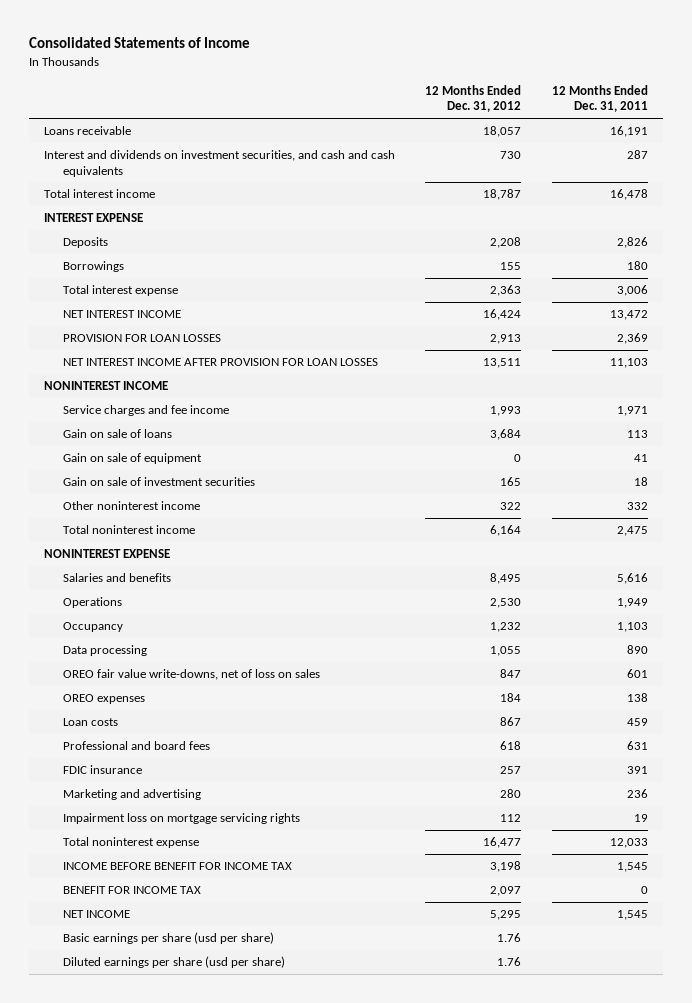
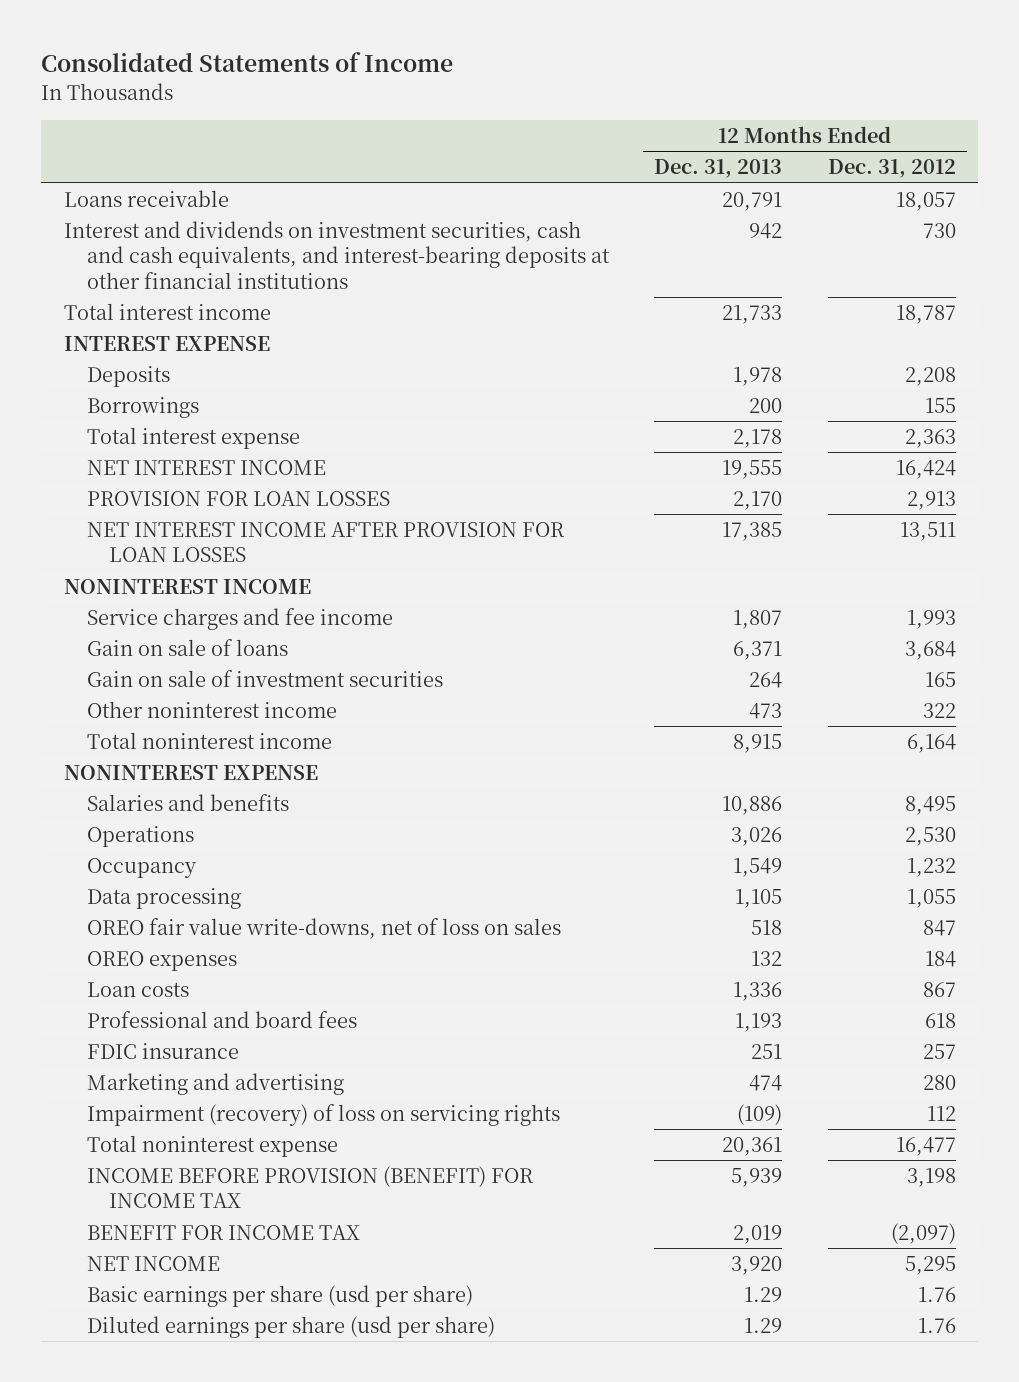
[551,84,648,113] 12 Months Ended Dec. 31, 2011 -> none
none -> [654,159,783,179] Dec. 31, 2013
[43,150,395,177] Interest and dividends on investment securities, and cash and cash equivalents -> [63,221,610,289] Interest and dividends on investment securities, cash and cash equivalents, and interest-bearing deposits at other financial institutions
[63,453,203,465] Gain on sale of equipment -> none
[63,813,301,825] Impairment loss on mortgage servicing rights -> [86,1104,560,1127] Impairment (recovery) of loss on servicing rights
[63,862,293,871] INCOME BEFORE BENEFIT FOR INCOME TAX -> [86,1166,533,1209] INCOME BEFORE PROVISION (BENEFIT) FOR INCOME TAX
[490,886,522,897] 2,097 -> [890,1223,956,1245] (2,097)

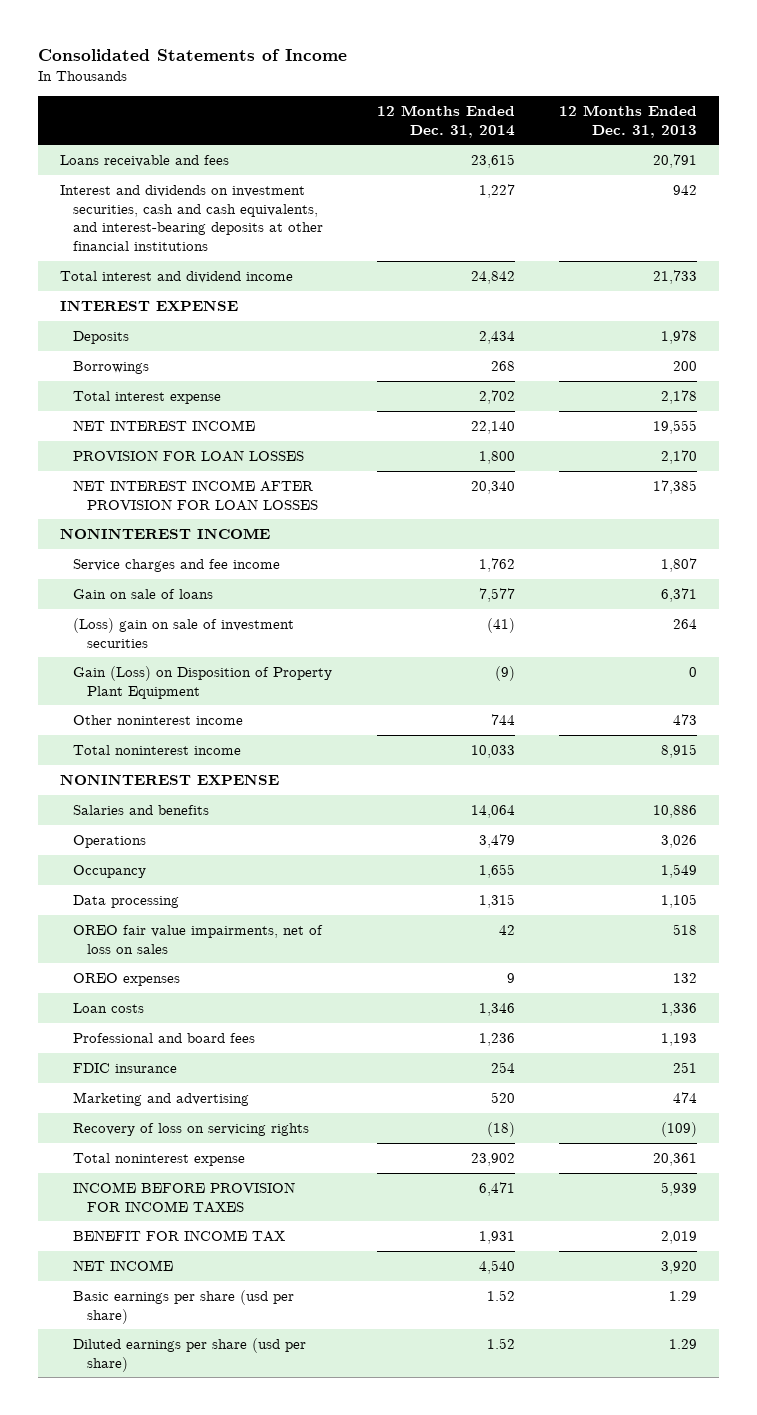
[827,159,956,179] Dec. 31, 2012 -> none
none -> [376,105,515,138] 12 Months Ended Dec. 31, 2014
[63,190,229,208] Loans receivable -> [59,154,229,167] Loans receivable and fees
[63,303,271,321] Total interest income -> [59,270,293,283] Total interest and dividend income
[86,670,443,688] Gain on sale of investment securities -> [73,617,295,648] (Loss) gain on sale of investment securities
none -> [73,665,333,699] Gain (Loss) on Disposition of Property Plant Equipment
[86,918,561,940] OREO fair value write-downs, net of loss on sales -> [73,924,324,954] OREO fair value impairments, net of loss on sales
[86,1104,560,1127] Impairment (recovery) of loss on servicing rights -> [73,1122,310,1136] Recovery of loss on servicing rights
[86,1166,533,1209] INCOME BEFORE PROVISION (BENEFIT) FOR INCOME TAX -> [73,1181,296,1213] INCOME BEFORE PROVISION FOR INCOME TAXES

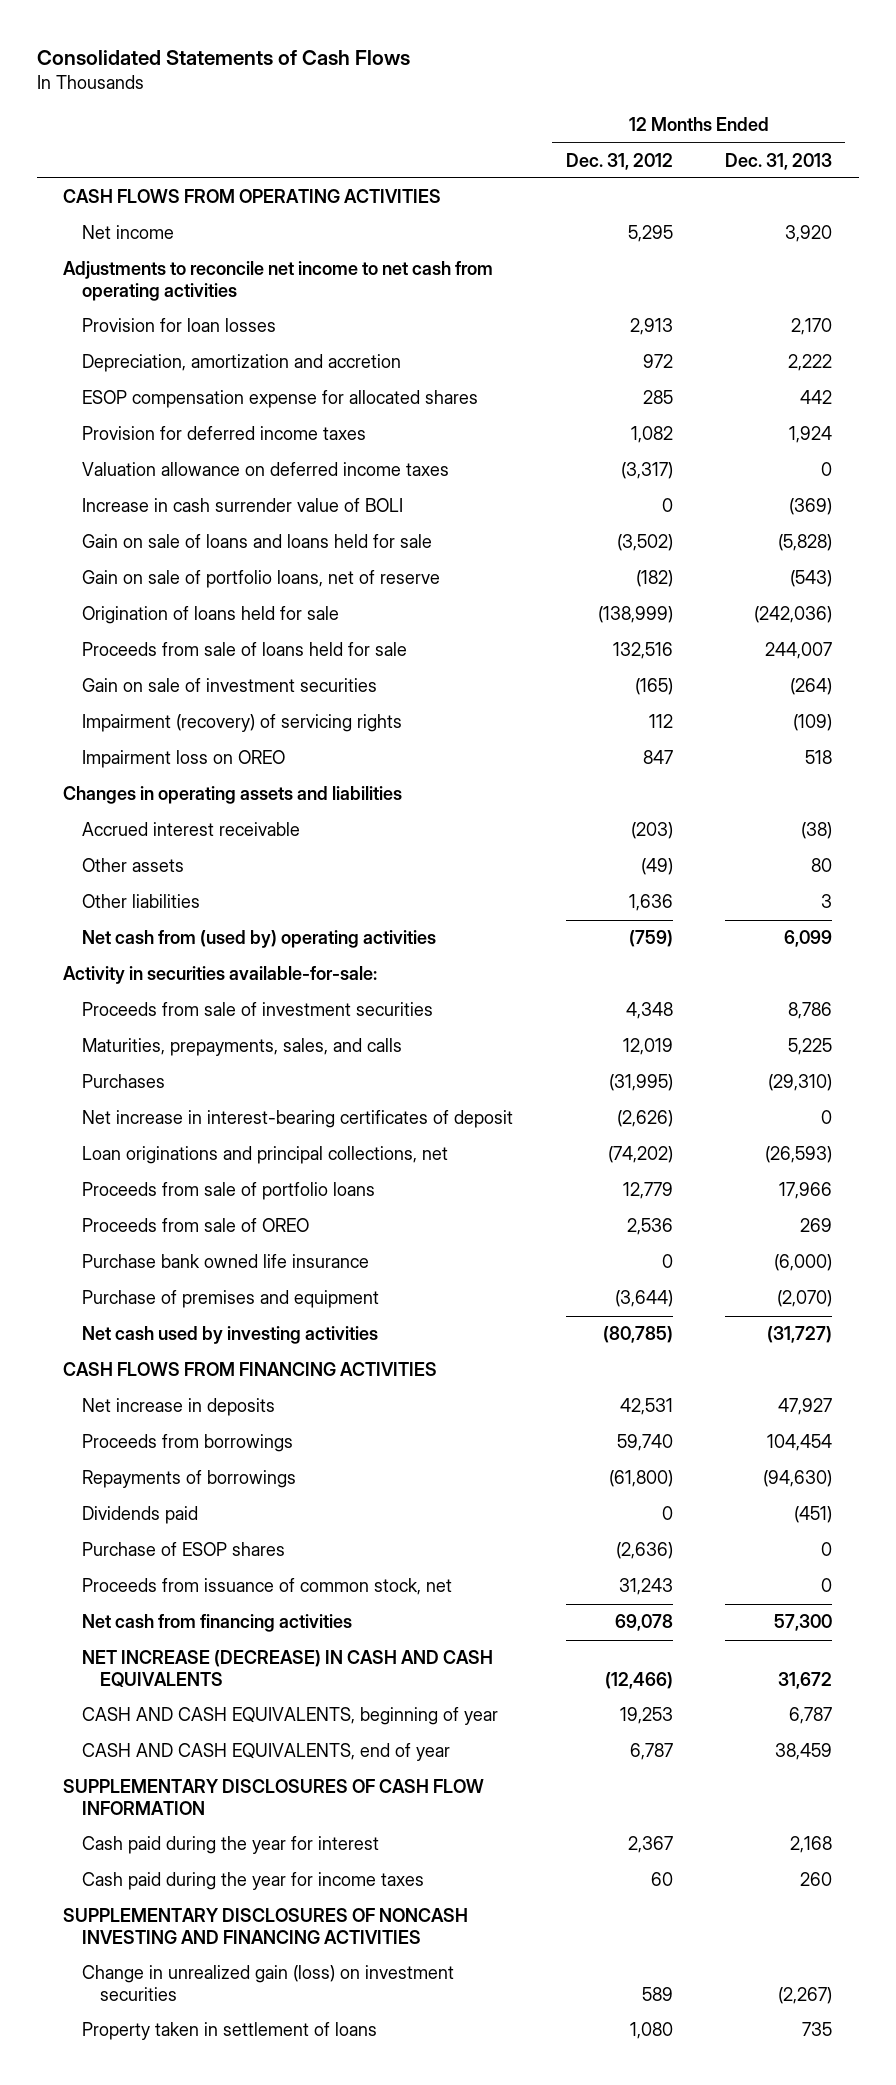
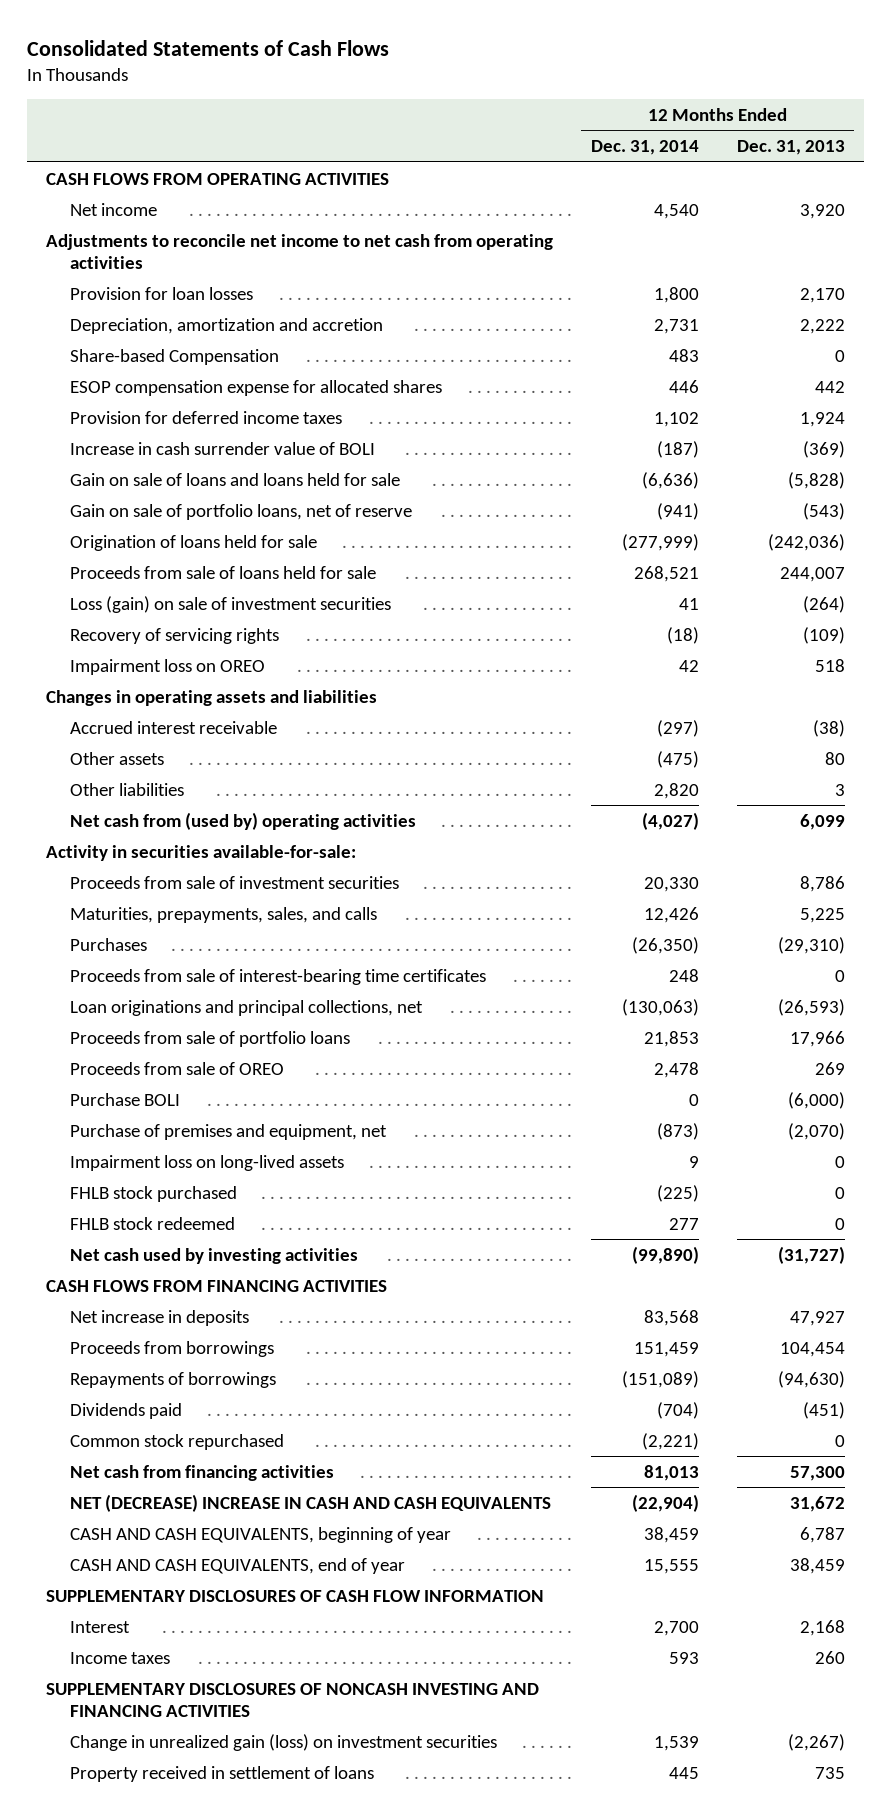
[565,152,673,170] Dec. 31, 2012 -> none
none -> [590,140,699,156] Dec. 31, 2014
none -> [70,348,280,365] Share-based Compensation
[81,462,449,477] Valuation allowance on deferred income taxes -> none
[81,678,377,693] Gain on sale of investment securities -> [70,595,392,613] Loss (gain) on sale of investment securities
[81,714,402,733] Impairment (recovery) of servicing rights -> [70,627,280,644] Recovery of servicing rights
[81,1110,513,1129] Net increase in interest-bearing certificates of deposit -> none
none -> [70,968,487,985] Proceeds from sale of interest-bearing time certificates
[81,1254,369,1269] Purchase bank owned life insurance -> [70,1092,181,1106] Purchase BOLI
[81,1290,379,1309] Purchase of premises and equipment -> [70,1123,388,1140] Purchase of premises and equipment, net
none -> [70,1154,345,1171] Impairment loss on long-lived assets
none -> [70,1185,238,1202] FHLB stock purchased
none -> [70,1216,236,1230] FHLB stock redeemed
[81,1542,285,1557] Purchase of ESOP shares -> none
[81,1578,452,1596] Proceeds from issuance of common stock, net -> none
none -> [70,1433,285,1450] Common stock repurchased
[81,1650,493,1687] NET INCREASE (DECREASE) IN CASH AND CASH EQUIVALENTS -> [70,1493,552,1512] NET (DECREASE) INCREASE IN CASH AND CASH EQUIVALENTS
[81,1836,379,1855] Cash paid during the year for interest -> [70,1620,131,1633] Interest
[81,1872,424,1891] Cash paid during the year for income taxes -> [70,1651,171,1664] Income taxes
[81,2022,377,2041] Property taken in settlement of loans -> [70,1765,375,1782] Property received in settlement of loans

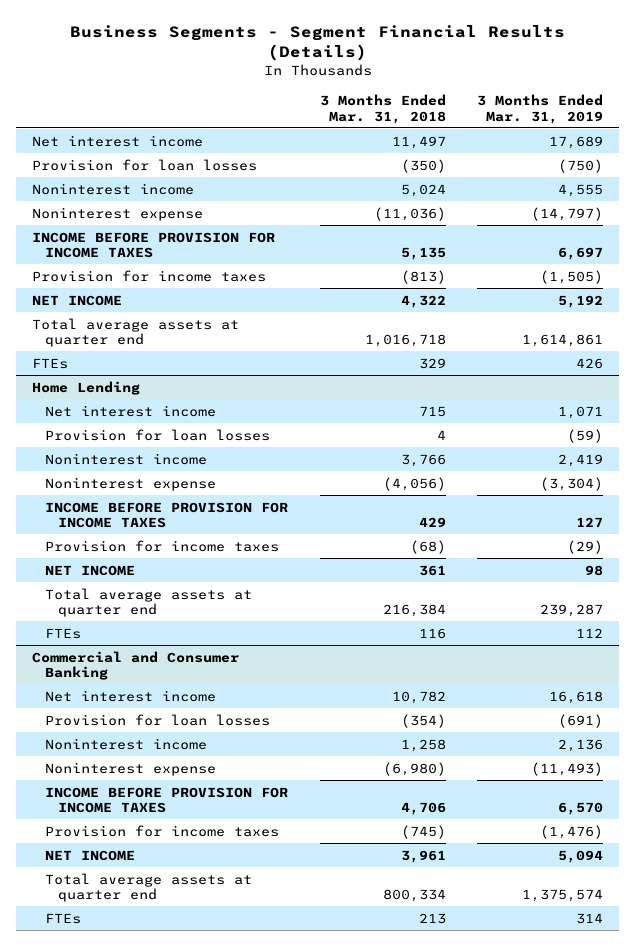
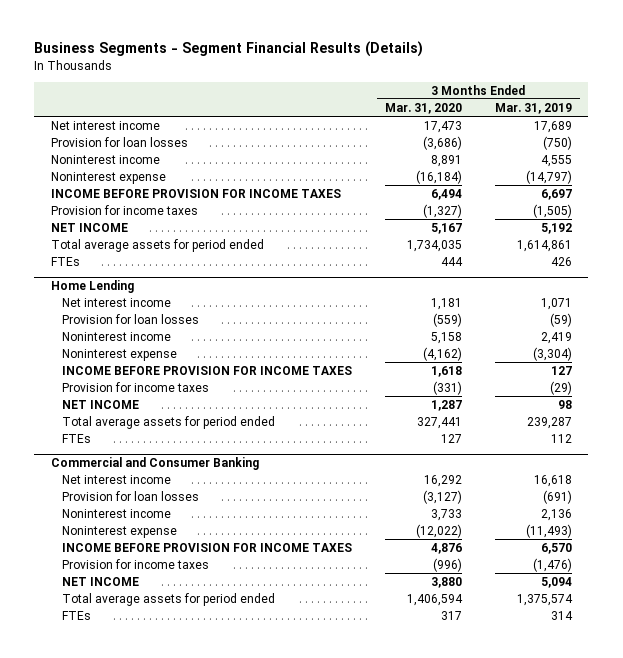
[319,94,446,124] 3 Months Ended Mar. 31, 2018 -> none
none -> [384,102,462,114] Mar. 31, 2020
[32,317,240,348] Total average assets at quarter end -> [50,238,264,252] Total average assets for period ended
[44,587,252,618] Total average assets at quarter end -> [61,415,275,429] Total average assets for period ended
[44,872,252,903] Total average assets at quarter end -> [61,592,275,606] Total average assets for period ended

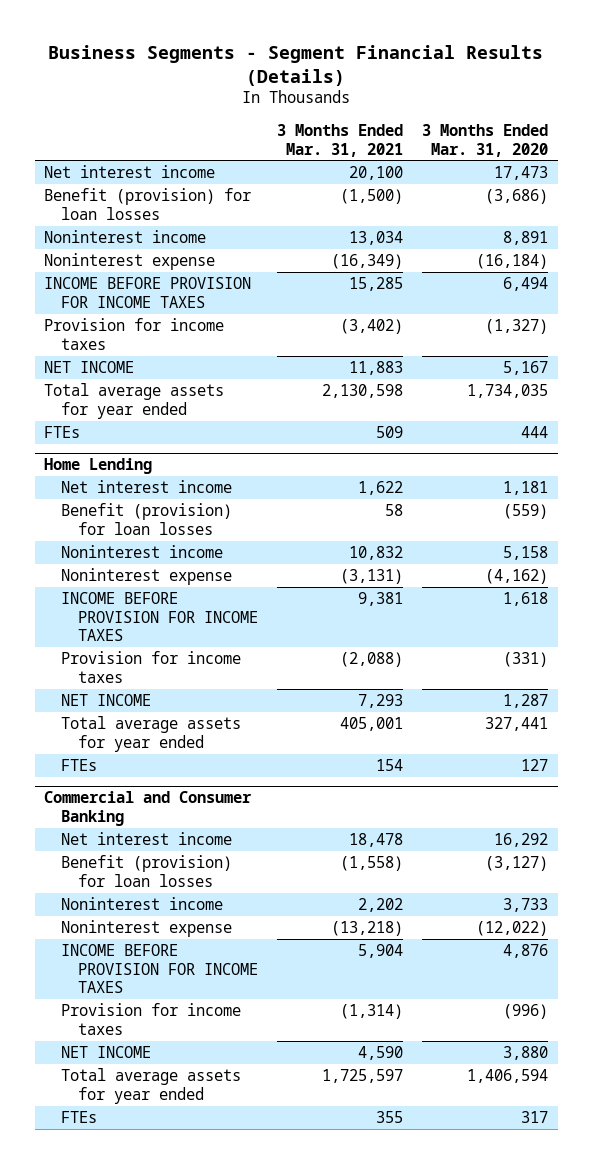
[494,102,572,114] Mar. 31, 2019 -> none
none -> [277,123,404,157] 3 Months Ended Mar. 31, 2021
[50,136,188,147] Provision for loan losses -> [44,187,252,220] Benefit (provision) for loan losses
[50,238,264,252] Total average assets for period ended -> [44,382,225,419] Total average assets for year ended
[61,313,199,324] Provision for loan losses -> [61,502,233,535] Benefit (provision) for loan losses
[61,415,275,429] Total average assets for period ended -> [61,715,242,752] Total average assets for year ended
[61,490,199,501] Provision for loan losses -> [61,854,233,887] Benefit (provision) for loan losses
[61,592,275,606] Total average assets for period ended -> [61,1067,242,1104] Total average assets for year ended

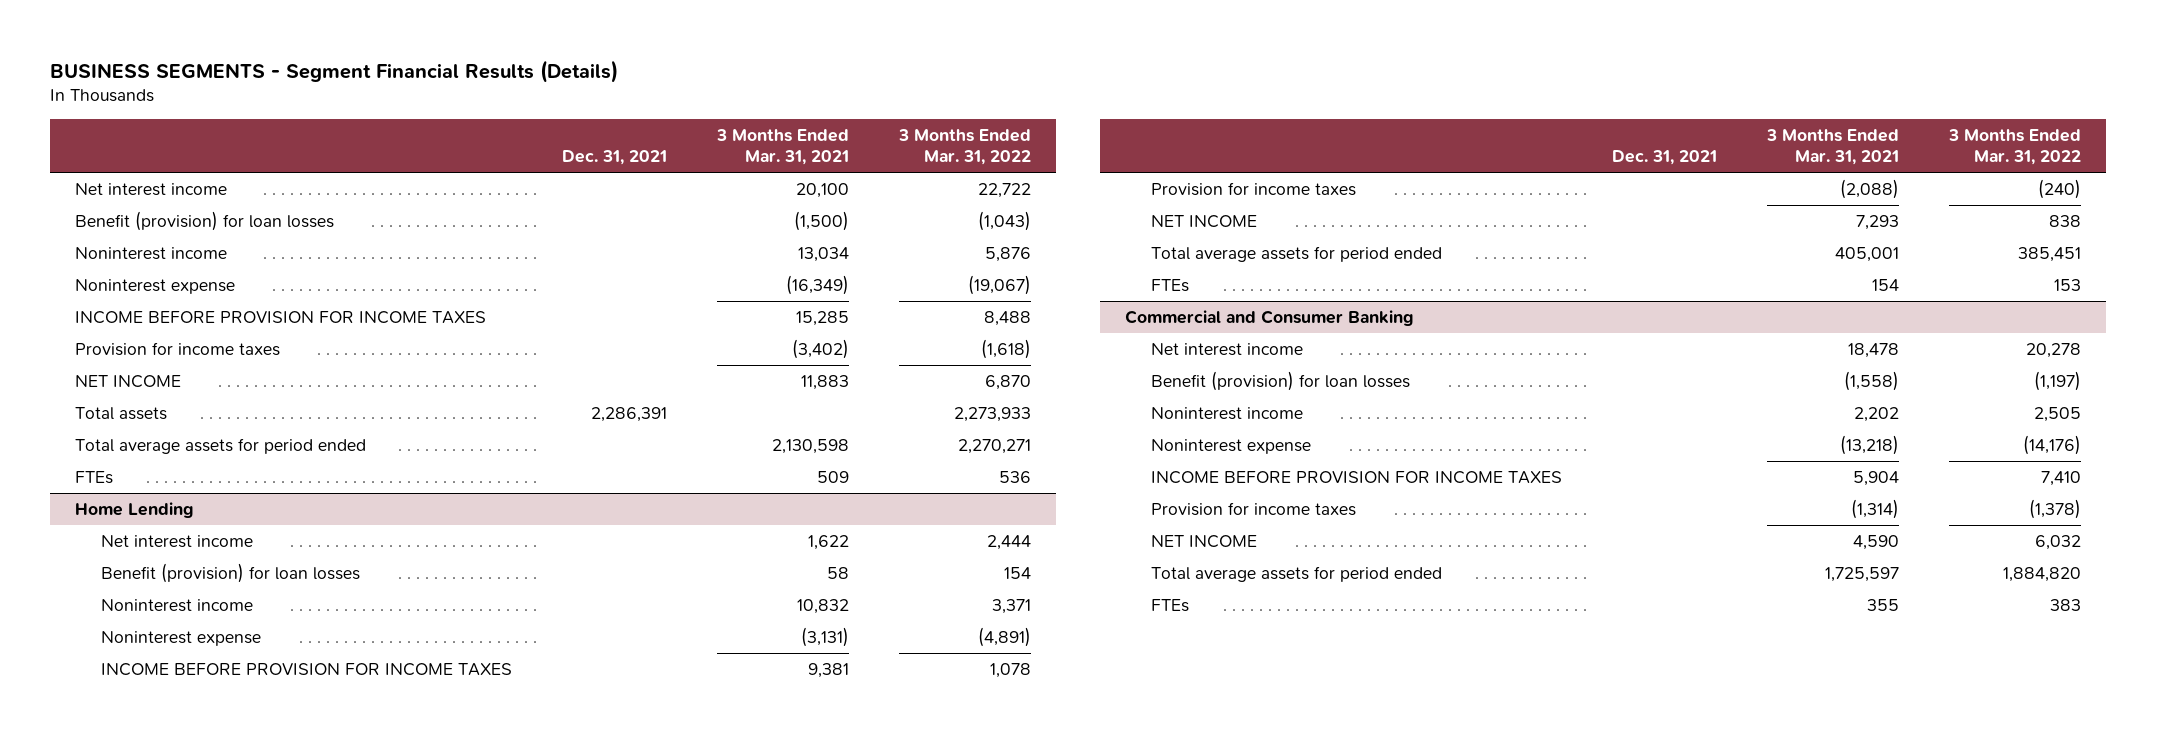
[48,44,544,86] Business Segments - Segment Financial Results (Details) -> [50,59,619,83] BUSINESS SEGMENTS - Segment Financial Results (Details)
[422,123,549,157] 3 Months Ended Mar. 31, 2020 -> none
none -> [562,150,668,166] Dec. 31, 2021
none -> [898,129,1032,166] 3 Months Ended Mar. 31, 2022
none -> [75,407,168,421] Total assets
[44,382,225,419] Total average assets for year ended -> [75,438,367,455] Total average assets for period ended
[61,715,242,752] Total average assets for year ended -> [1151,246,1443,263] Total average assets for period ended
[61,1067,242,1104] Total average assets for year ended -> [1151,566,1443,583] Total average assets for period ended

